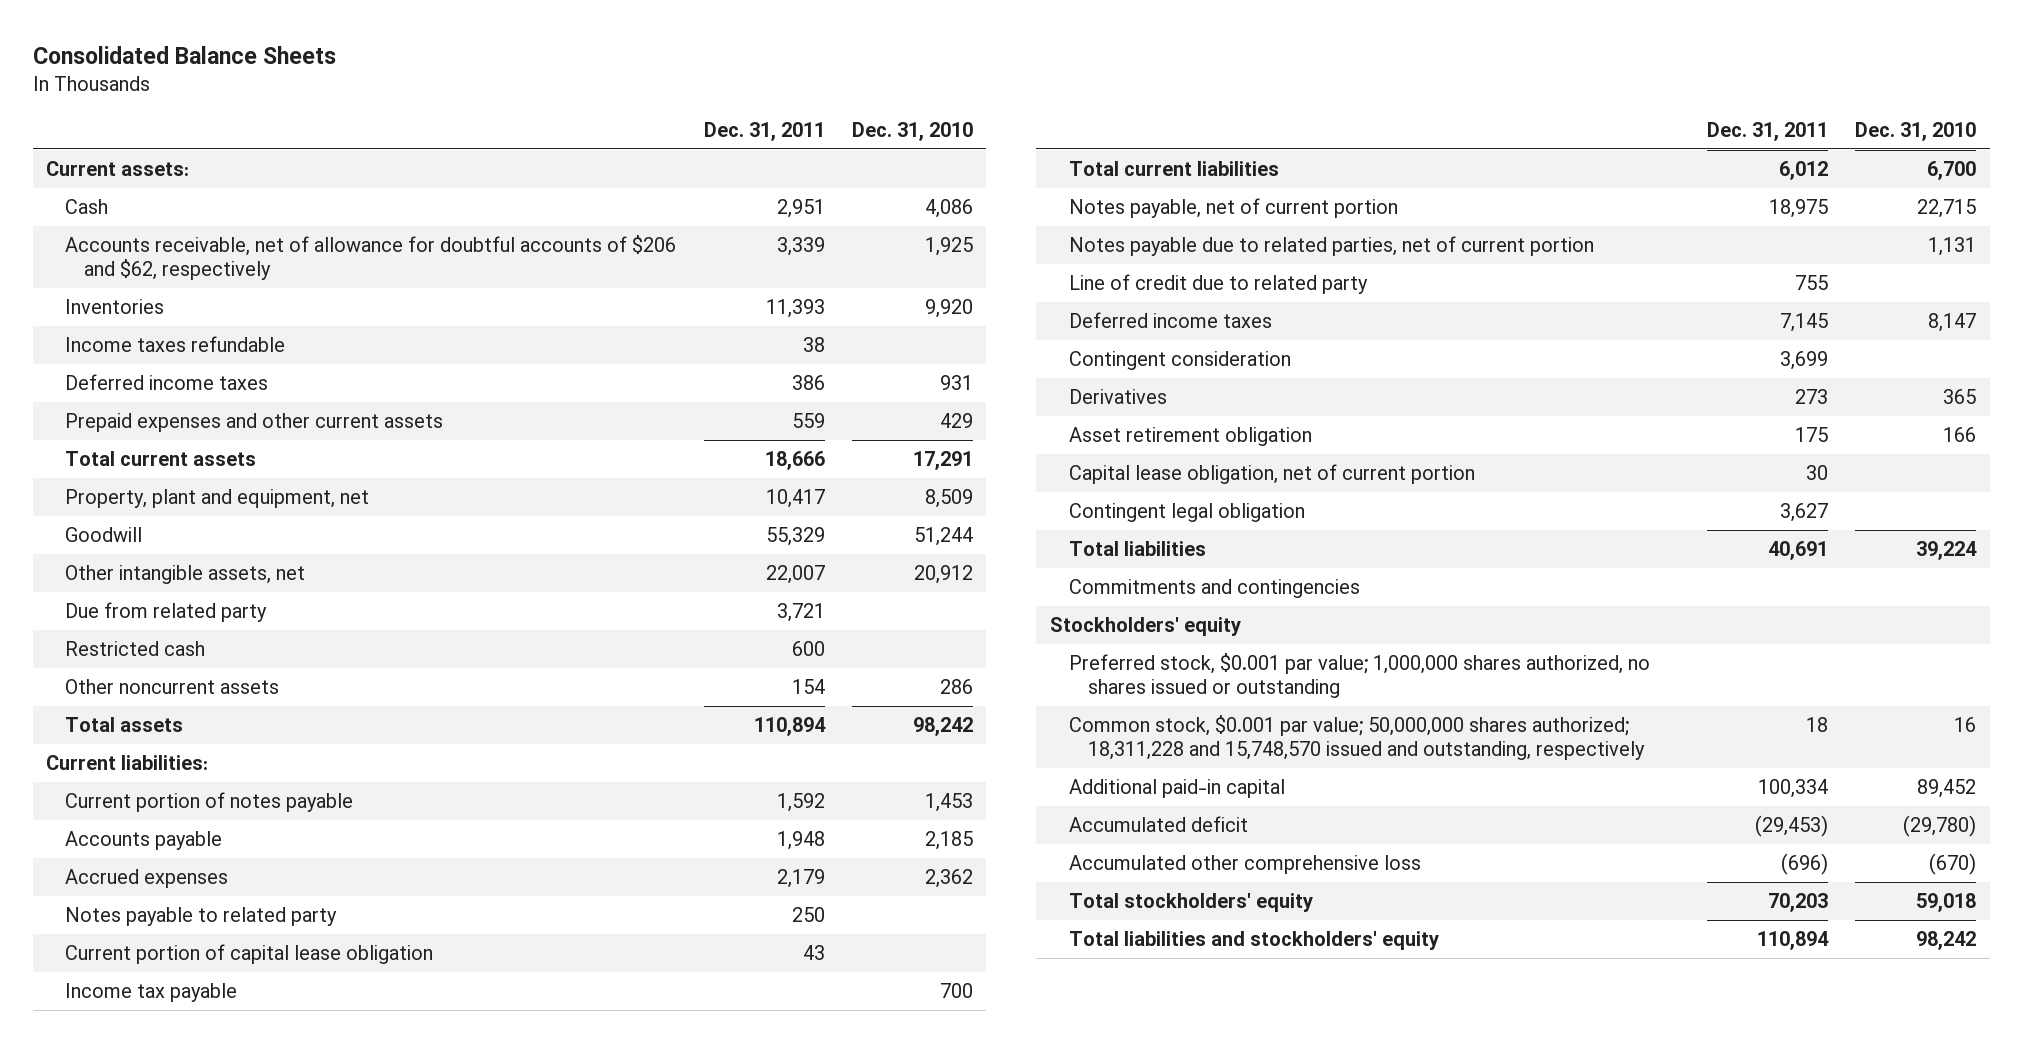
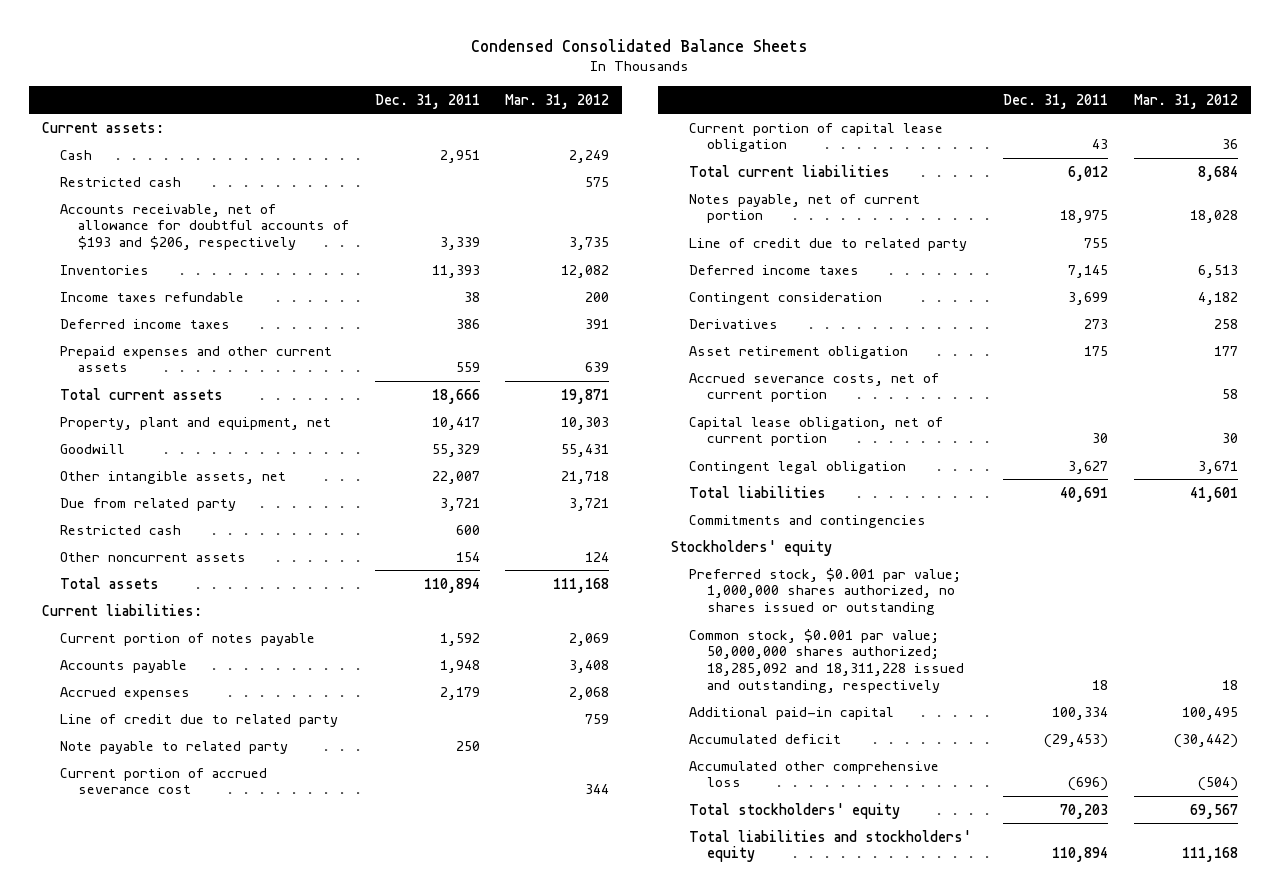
[32,45,336,64] Consolidated Balance Sheets -> [471,38,809,52] Condensed Consolidated Balance Sheets
[851,121,973,141] Dec. 31, 2010 -> none
none -> [505,93,610,109] Mar. 31, 2012
none -> [60,176,182,187] Restricted cash
[65,235,677,281] Accounts receivable, net of allowance for doubtful accounts of $206 and $62, respectively -> [60,203,350,250] Accounts receivable, net of allowance for doubtful accounts of $193 and $206, respectively
none -> [60,713,339,727] Line of credit due to related party
[65,907,338,927] Notes payable to related party -> [60,740,289,754] Note payable to related party
none -> [60,767,268,795] Current portion of accrued severance cost
[65,983,238,1003] Income tax payable -> none
[1068,236,1594,257] Notes payable due to related parties, net of current portion -> none
none -> [688,372,939,403] Accrued severance costs, net of current portion
[1068,715,1645,761] Common stock, $0.001 par value; 50,000,000 shares authorized; 18,311,228 and 15,748,570 issued and outstanding, respectively -> [688,628,964,693] Common stock, $0.001 par value; 50,000,000 shares authorized; 18,285,092 and 18,311,228 issued and outstanding, respectively

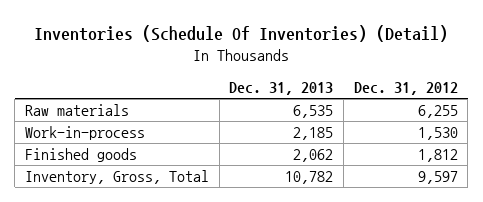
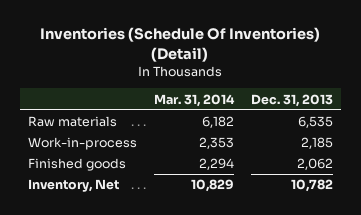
[353,82,458,96] Dec. 31, 2012 -> none
none -> [153,93,235,107] Mar. 31, 2014
[24,170,209,185] Inventory, Gross, Total -> [28,179,120,193] Inventory, Net

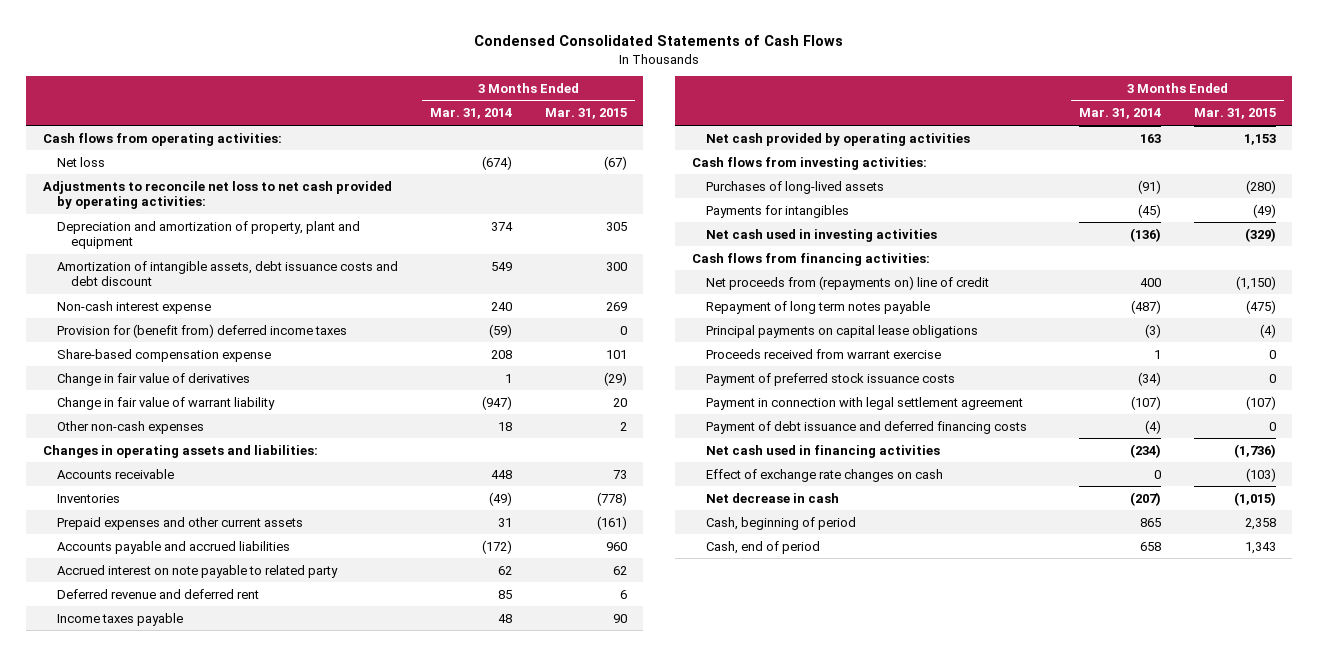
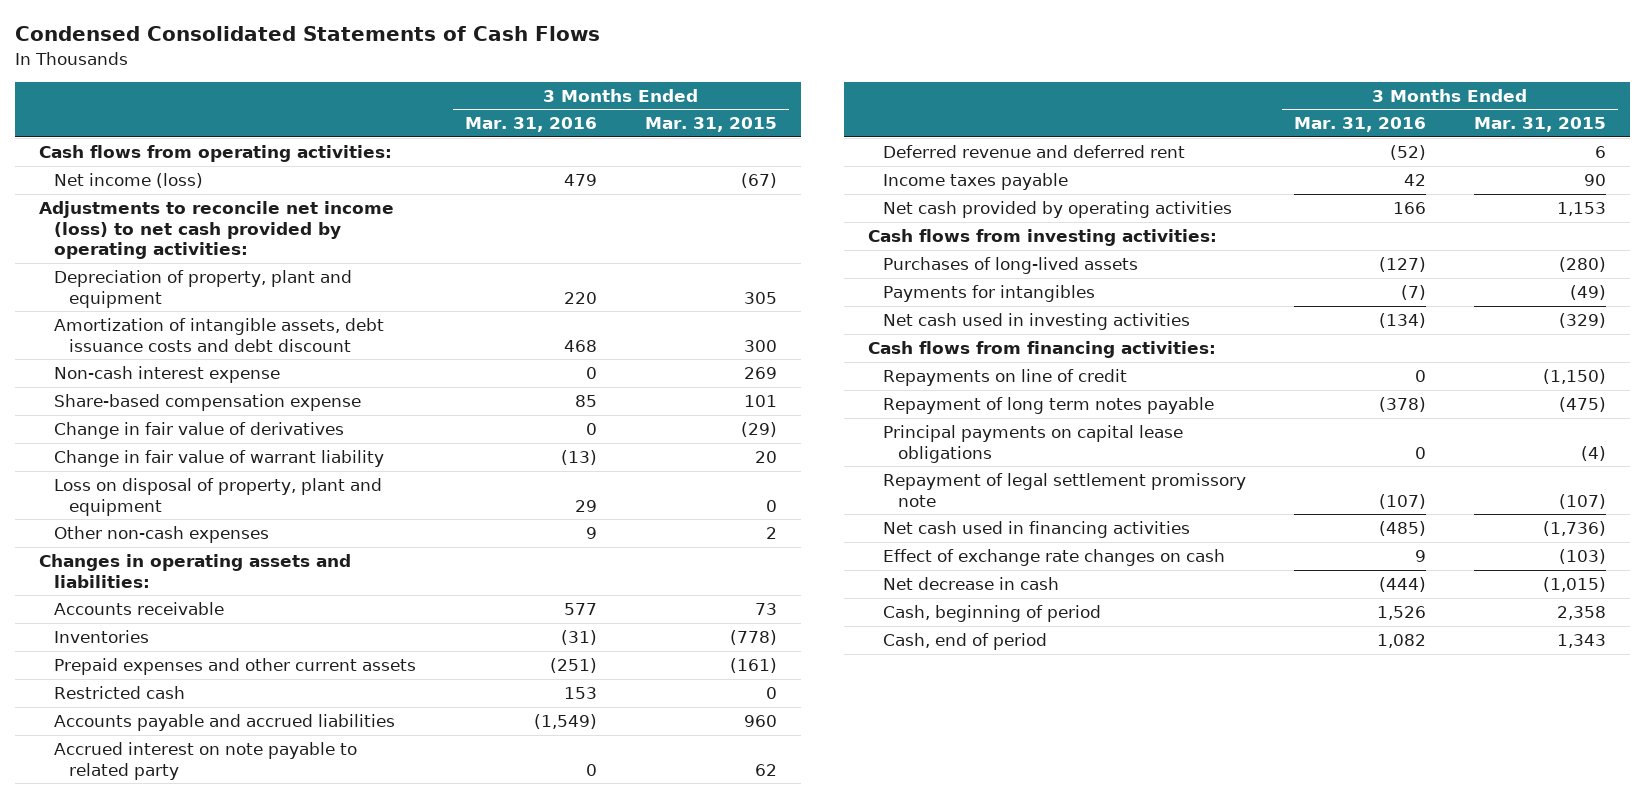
[430,108,513,120] Mar. 31, 2014 -> none
none -> [465,117,598,133] Mar. 31, 2016
[56,156,105,167] Net loss -> [54,173,204,189] Net income (loss)
[42,180,392,209] Adjustments to reconcile net loss to net cash provided by operating activities: -> [38,201,394,260] Adjustments to reconcile net income (loss) to net cash provided by operating activities:
[56,220,360,249] Depreciation and amortization of property, plant and equipment -> [54,270,353,308] Depreciation of property, plant and equipment
[56,323,347,338] Provision for (benefit from) deferred income taxes -> none
none -> [54,478,383,516] Loss on disposal of property, plant and equipment
none -> [54,686,186,700] Restricted cash
[705,275,989,290] Net proceeds from (repayments on) line of credit -> [882,369,1127,387] Repayments on line of credit
[705,348,941,359] Proceeds received from warrant exercise -> none
[705,372,955,386] Payment of preferred stock issuance costs -> none
[705,420,1027,434] Payment of debt issuance and deferred financing costs -> none
[705,396,1023,410] Payment in connection with legal settlement agreement -> [882,473,1246,507] Repayment of legal settlement promissory note

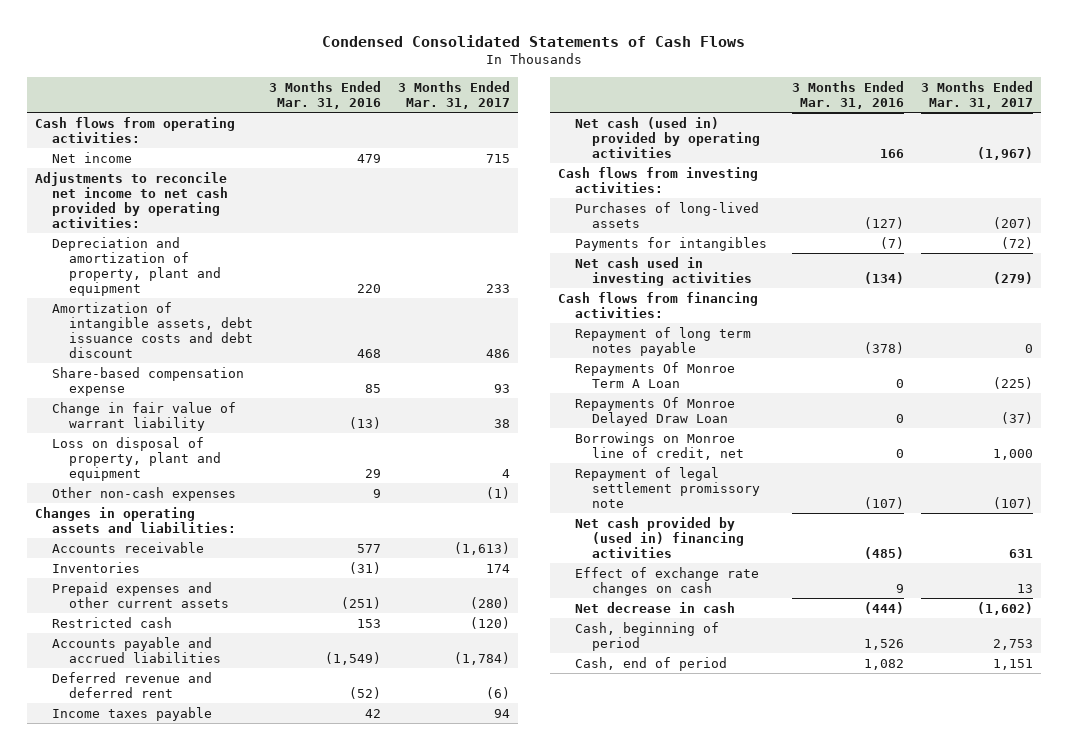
[645,117,778,133] Mar. 31, 2015 -> none
none -> [397,80,510,109] 3 Months Ended Mar. 31, 2017
[54,173,204,189] Net income (loss) -> [51,151,132,163] Net income
[38,201,394,260] Adjustments to reconcile net income (loss) to net cash provided by operating activities: -> [35,171,228,228] Adjustments to reconcile net income to net cash provided by operating activities:
[54,270,353,308] Depreciation of property, plant and equipment -> [51,236,221,296] Depreciation and amortization of property, plant and equipment
[54,366,281,384] Non-cash interest expense -> none
[54,422,345,440] Change in fair value of derivatives -> none
[54,742,358,780] Accrued interest on note payable to related party -> none
[882,201,1232,219] Net cash provided by operating activities -> [575,116,760,158] Net cash (used in) provided by operating activities
[882,369,1127,387] Repayments on line of credit -> none
[882,425,1183,463] Principal payments on capital lease obligations -> none
none -> [575,361,736,388] Repayments Of Monroe Term A Loan
none -> [575,396,736,426] Repayments Of Monroe Delayed Draw Loan
none -> [575,431,744,460] Borrowings on Monroe line of credit, net
[882,521,1190,539] Net cash used in financing activities -> [575,516,744,558] Net cash provided by (used in) financing activities

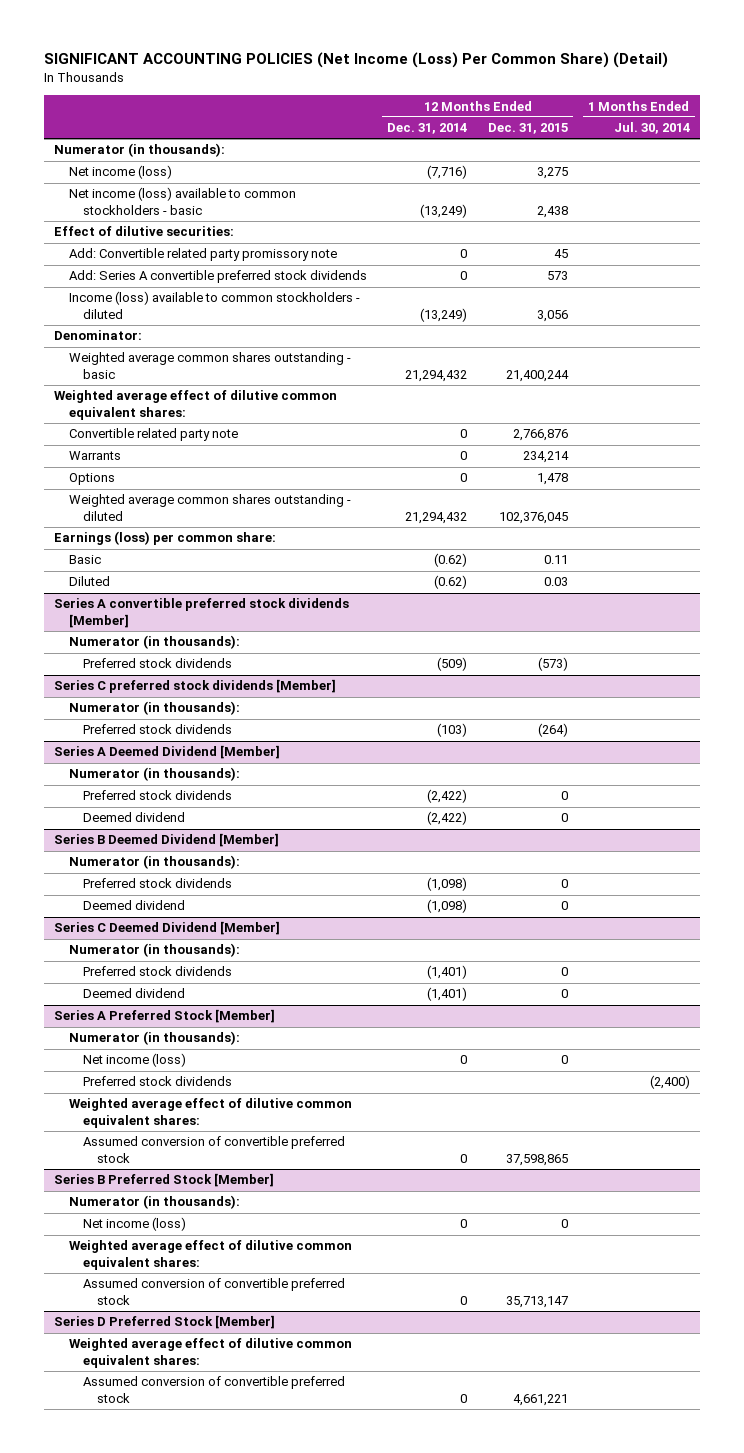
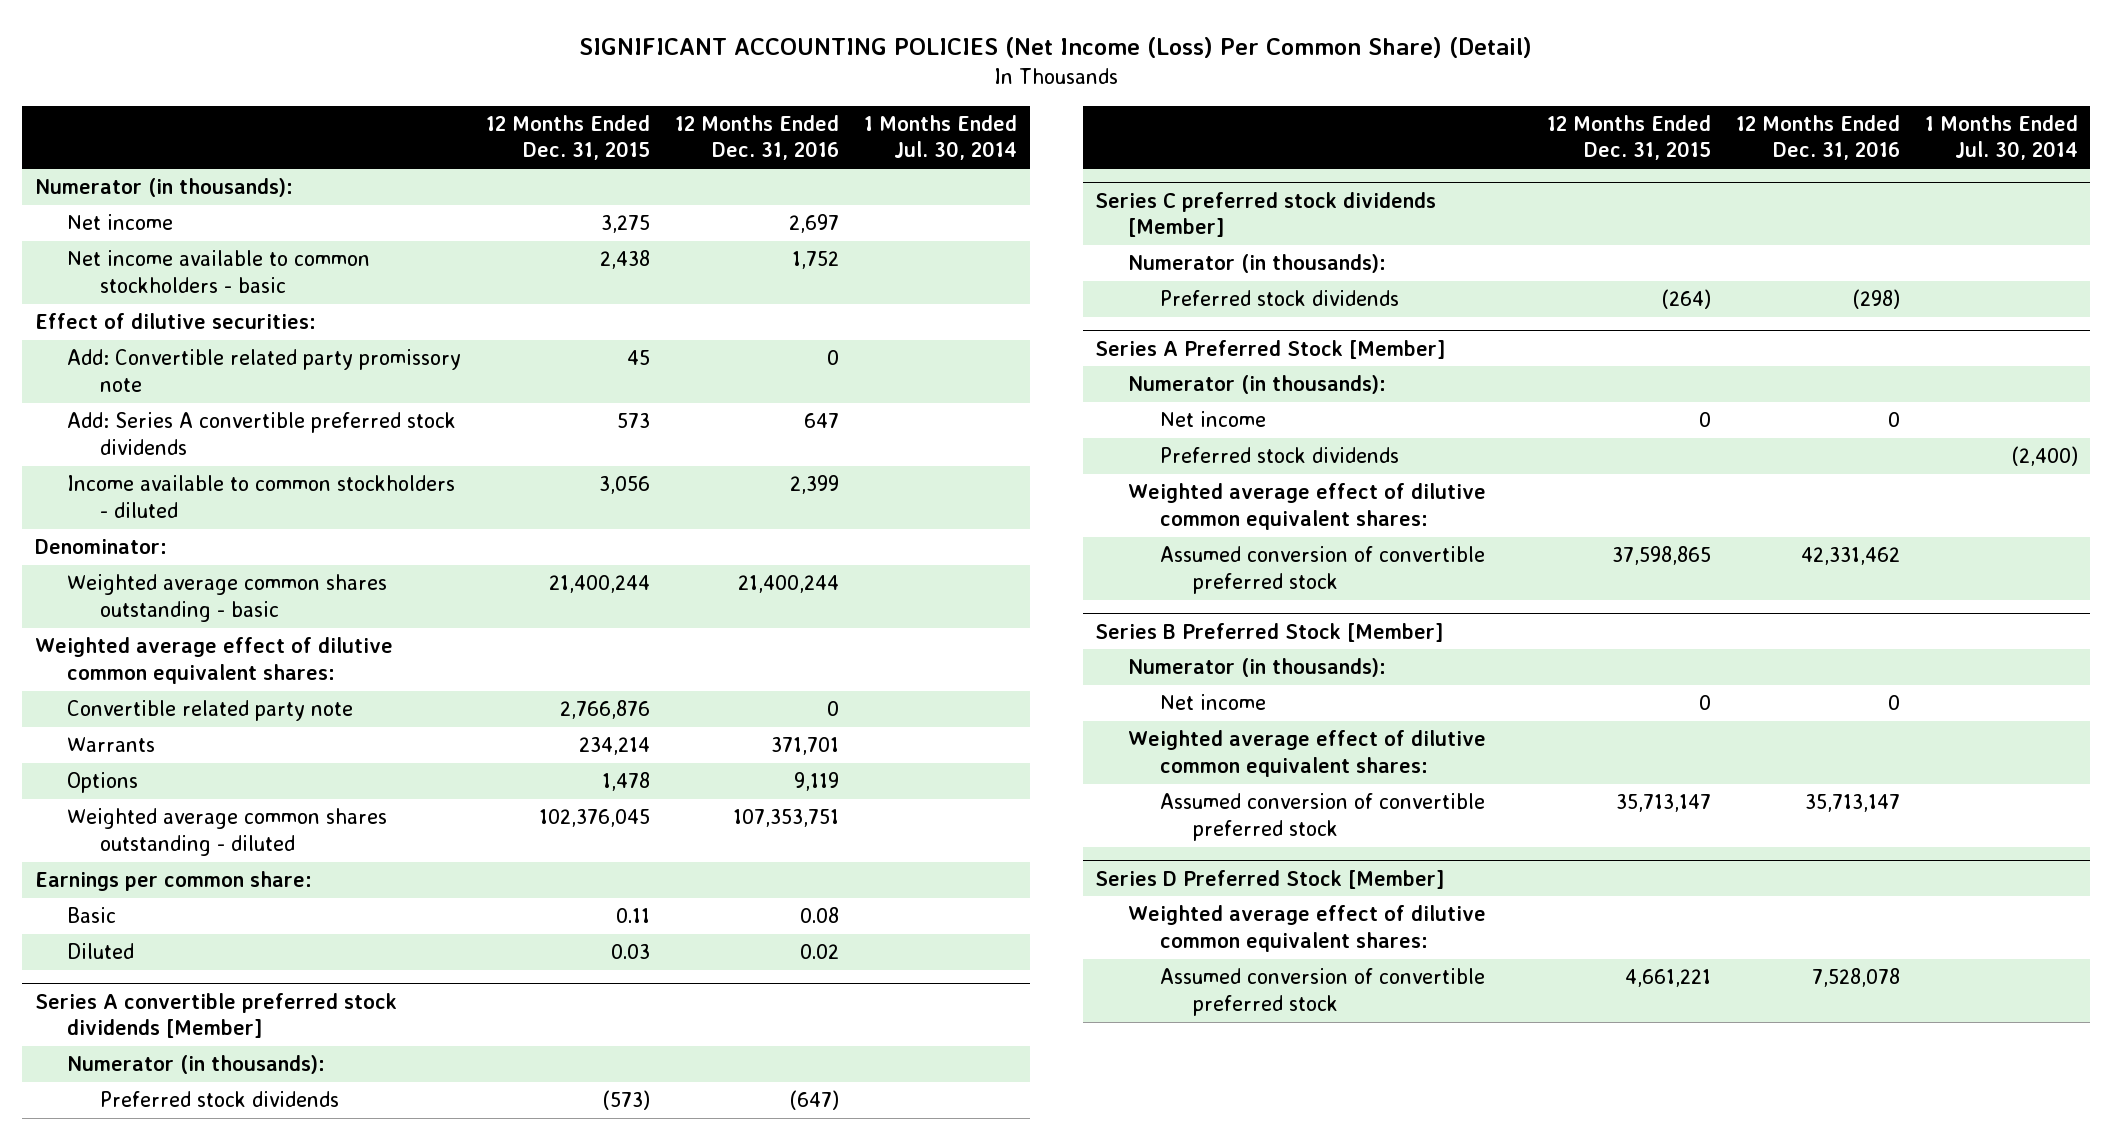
[387,123,468,135] Dec. 31, 2014 -> none
none -> [675,114,840,161] 12 Months Ended Dec. 31, 2016
[68,165,172,180] Net income (loss) -> [67,214,174,231] Net income
[68,187,296,216] Net income (loss) available to common stockholders - basic -> [67,250,371,293] Net income available to common stockholders - basic
[68,291,360,320] Income (loss) available to common stockholders - diluted -> [67,475,456,518] Income available to common stockholders - diluted
[54,531,277,546] Earnings (loss) per common share: -> [34,871,312,892] Earnings per common share:
[54,745,281,760] Series A Deemed Dividend [Member] -> none
[68,767,240,782] Numerator (in thousands): -> none
[82,790,232,801] Preferred stock dividends -> none
[82,812,185,823] Deemed dividend -> none
[54,833,280,848] Series B Deemed Dividend [Member] -> none
[68,855,240,870] Numerator (in thousands): -> none
[82,878,232,889] Preferred stock dividends -> none
[82,900,185,911] Deemed dividend -> none
[54,921,281,936] Series C Deemed Dividend [Member] -> none
[68,943,240,958] Numerator (in thousands): -> none
[82,966,232,977] Preferred stock dividends -> none
[82,988,185,999] Deemed dividend -> none
[82,1053,186,1068] Net income (loss) -> [1160,411,1267,428] Net income
[82,1217,186,1232] Net income (loss) -> [1160,694,1267,711] Net income

